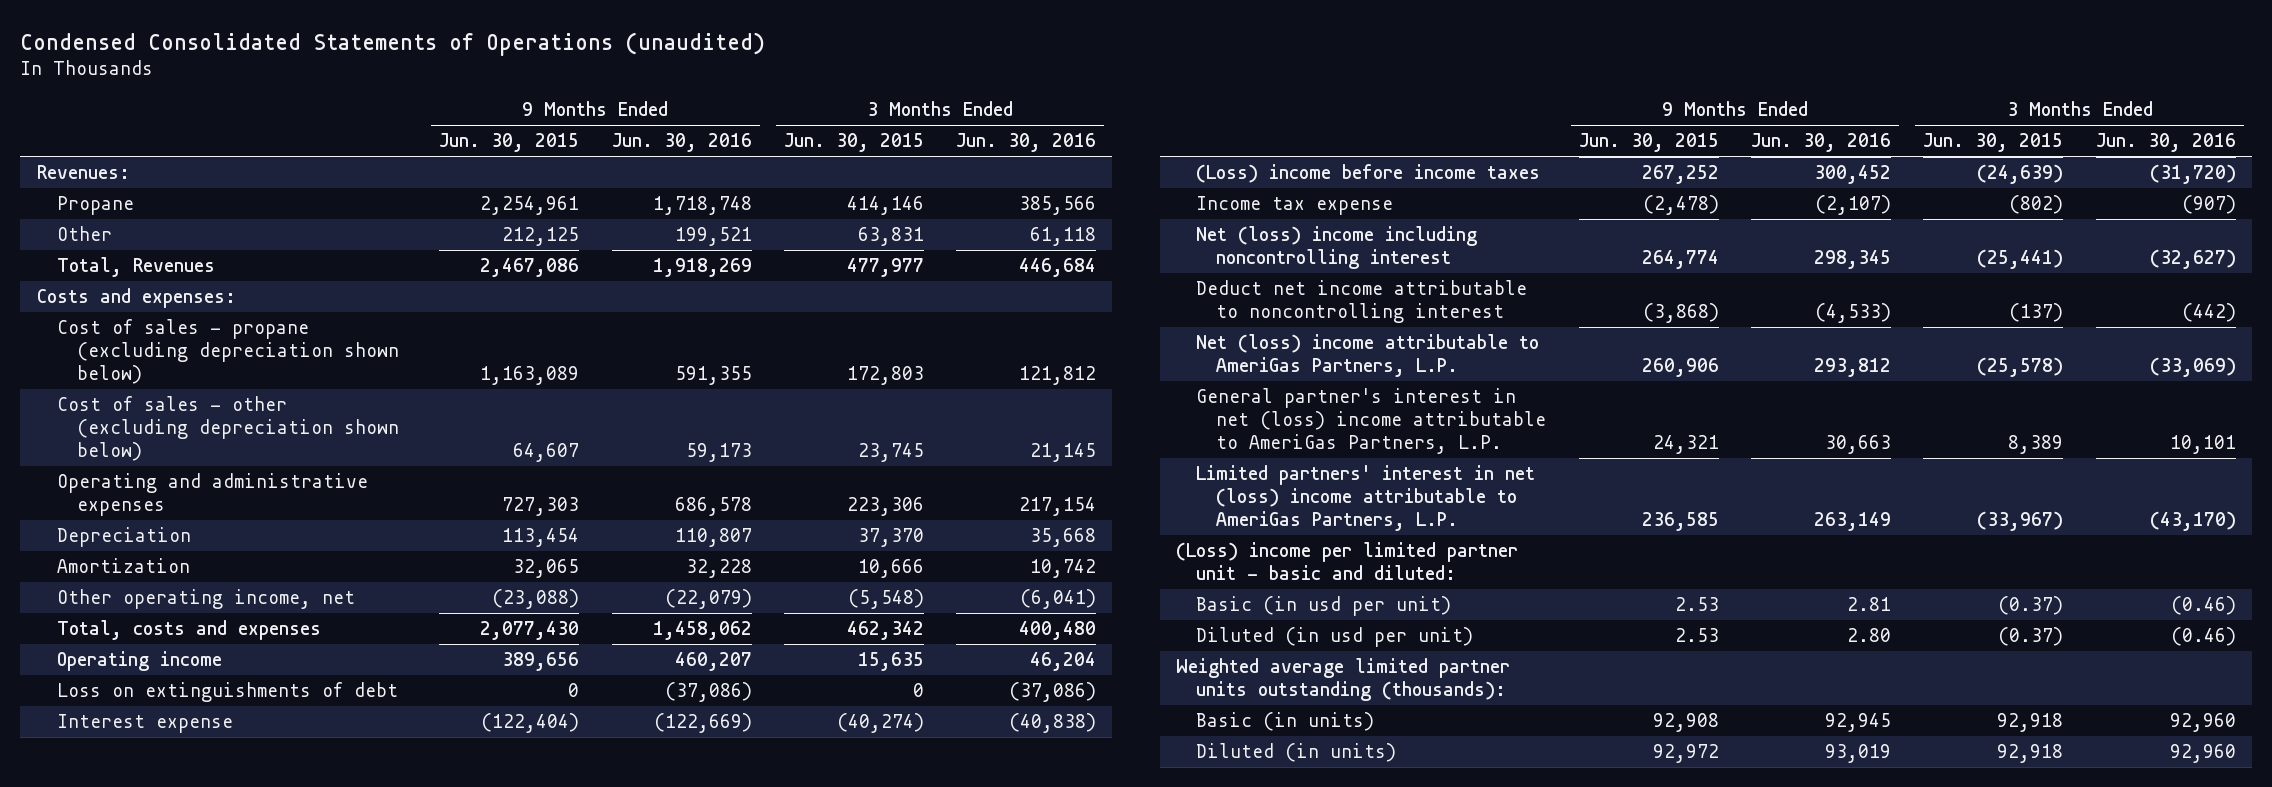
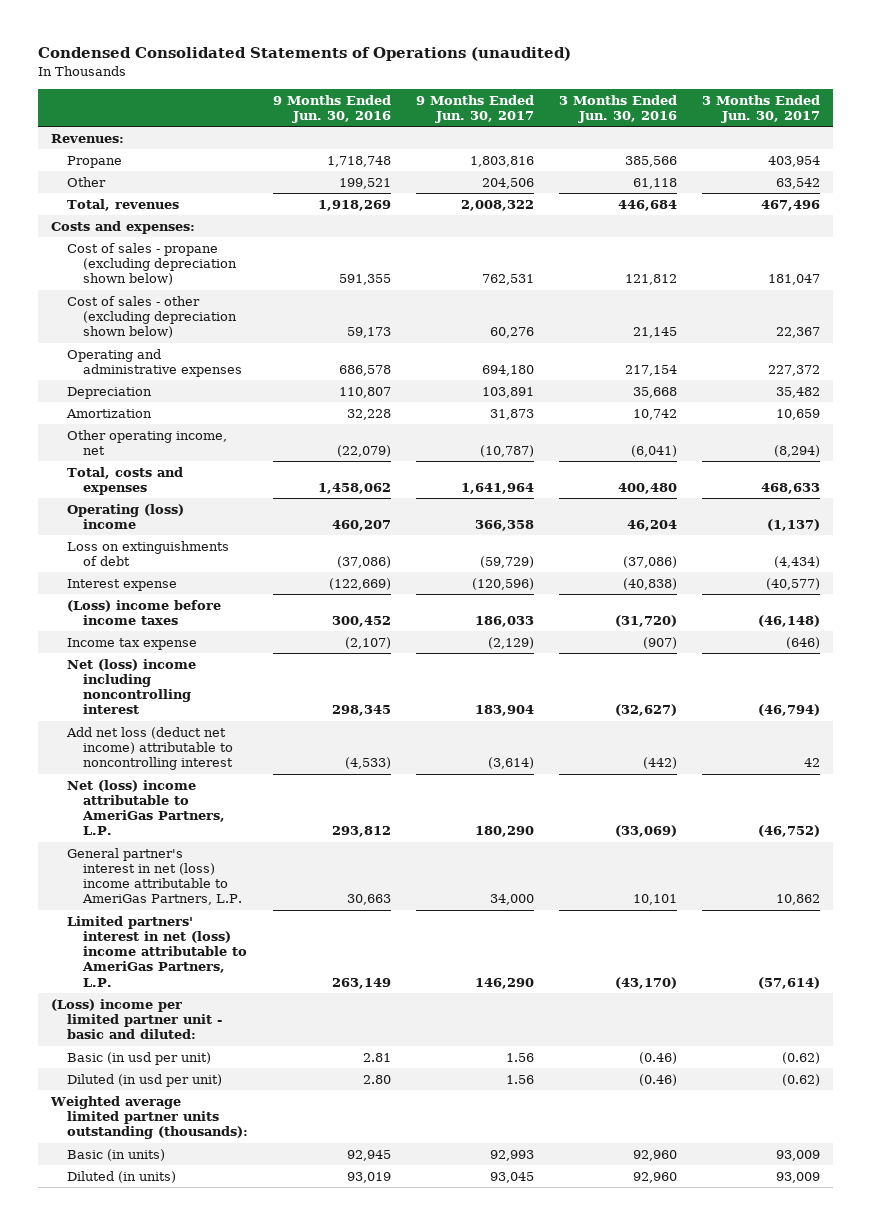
[439,133,580,153] Jun. 30, 2015 -> none
[783,133,924,153] Jun. 30, 2015 -> none
none -> [416,94,535,123] 9 Months Ended Jun. 30, 2017
none -> [702,94,821,123] 3 Months Ended Jun. 30, 2017
[56,257,215,278] Total, Revenues -> [67,198,180,211] Total, revenues
[56,651,222,672] Operating income -> [67,503,185,530] Operating (loss) income
[1196,280,1528,323] Deduct net income attributable to noncontrolling interest -> [66,726,234,771] Add net loss (deduct net income) attributable to noncontrolling interest

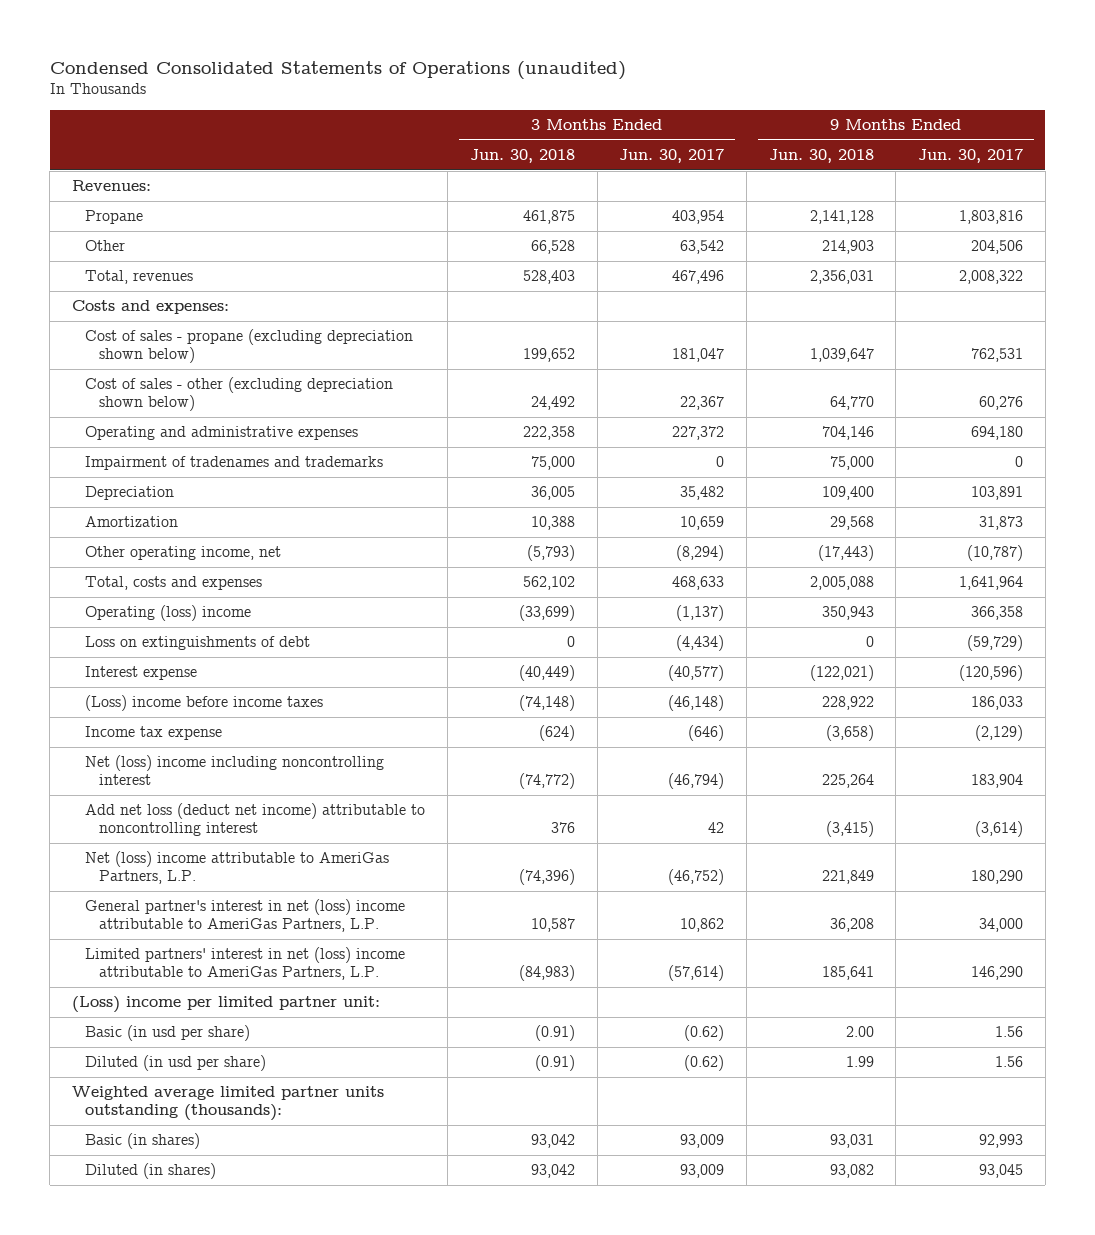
[273,94,392,123] 9 Months Ended Jun. 30, 2016 -> none
[559,94,678,123] 3 Months Ended Jun. 30, 2016 -> none
none -> [469,148,575,163] Jun. 30, 2018
none -> [768,148,874,163] Jun. 30, 2018
none -> [85,456,384,471] Impairment of tradenames and trademarks
[50,998,223,1040] (Loss) income per limited partner unit - basic and diluted: -> [71,996,380,1014] (Loss) income per limited partner unit:
[67,1051,212,1065] Basic (in usd per unit) -> [85,1025,251,1042] Basic (in usd per share)
[67,1073,223,1087] Diluted (in usd per unit) -> [85,1055,267,1072] Diluted (in usd per share)
[67,1148,166,1161] Basic (in units) -> [85,1133,201,1150] Basic (in shares)
[67,1170,177,1183] Diluted (in units) -> [85,1163,217,1180] Diluted (in shares)

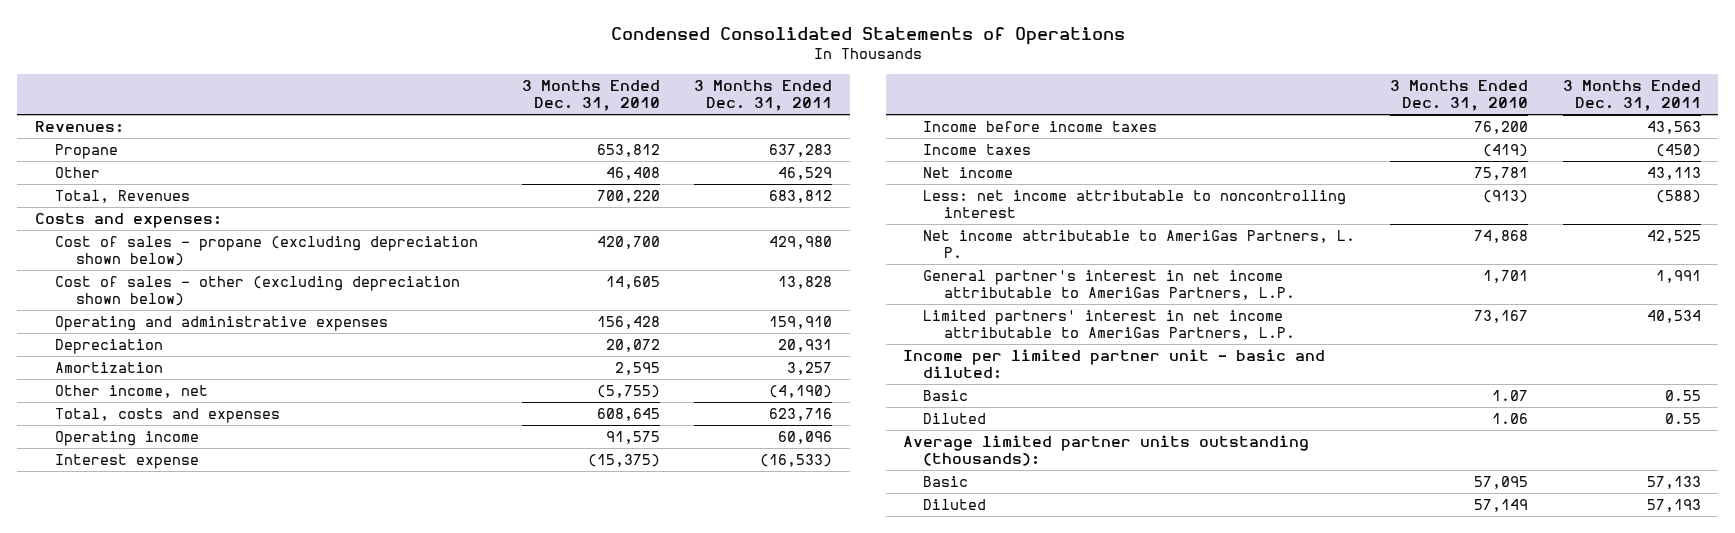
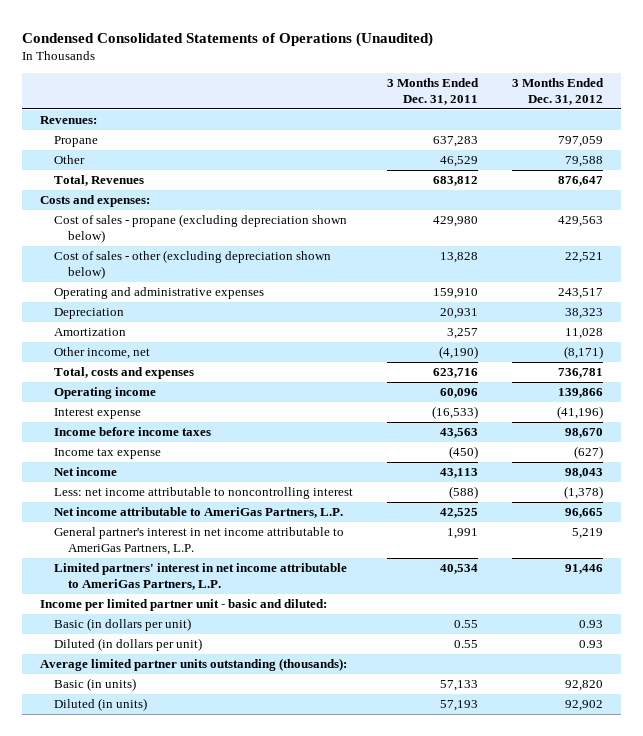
[610,26,1125,45] Condensed Consolidated Statements of Operations -> [22,31,434,47] Condensed Consolidated Statements of Operations (Unaudited)
[521,79,660,111] 3 Months Ended Dec. 31, 2010 -> none
none -> [512,78,605,106] 3 Months Ended Dec. 31, 2012
[923,144,1032,156] Income taxes -> [53,448,161,460] Income tax expense
[923,230,1356,259] Net income attributable to AmeriGas Partners, L. P. -> [53,507,343,519] Net income attributable to AmeriGas Partners, L.P.
[923,390,969,402] Basic -> [53,618,191,632] Basic (in dollars per unit)
[923,413,987,425] Diluted -> [53,638,202,652] Diluted (in dollars per unit)
[923,476,969,488] Basic -> [53,678,136,692] Basic (in units)
[923,499,987,511] Diluted -> [53,698,147,712] Diluted (in units)

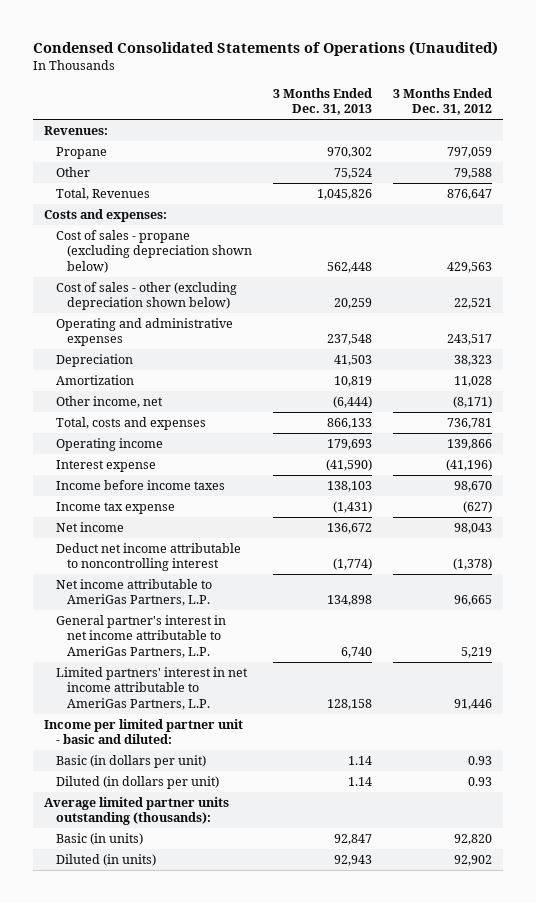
[387,78,480,106] 3 Months Ended Dec. 31, 2011 -> none
none -> [273,87,373,116] 3 Months Ended Dec. 31, 2013
[53,487,353,500] Less: net income attributable to noncontrolling interest -> [55,543,241,572] Deduct net income attributable to noncontrolling interest

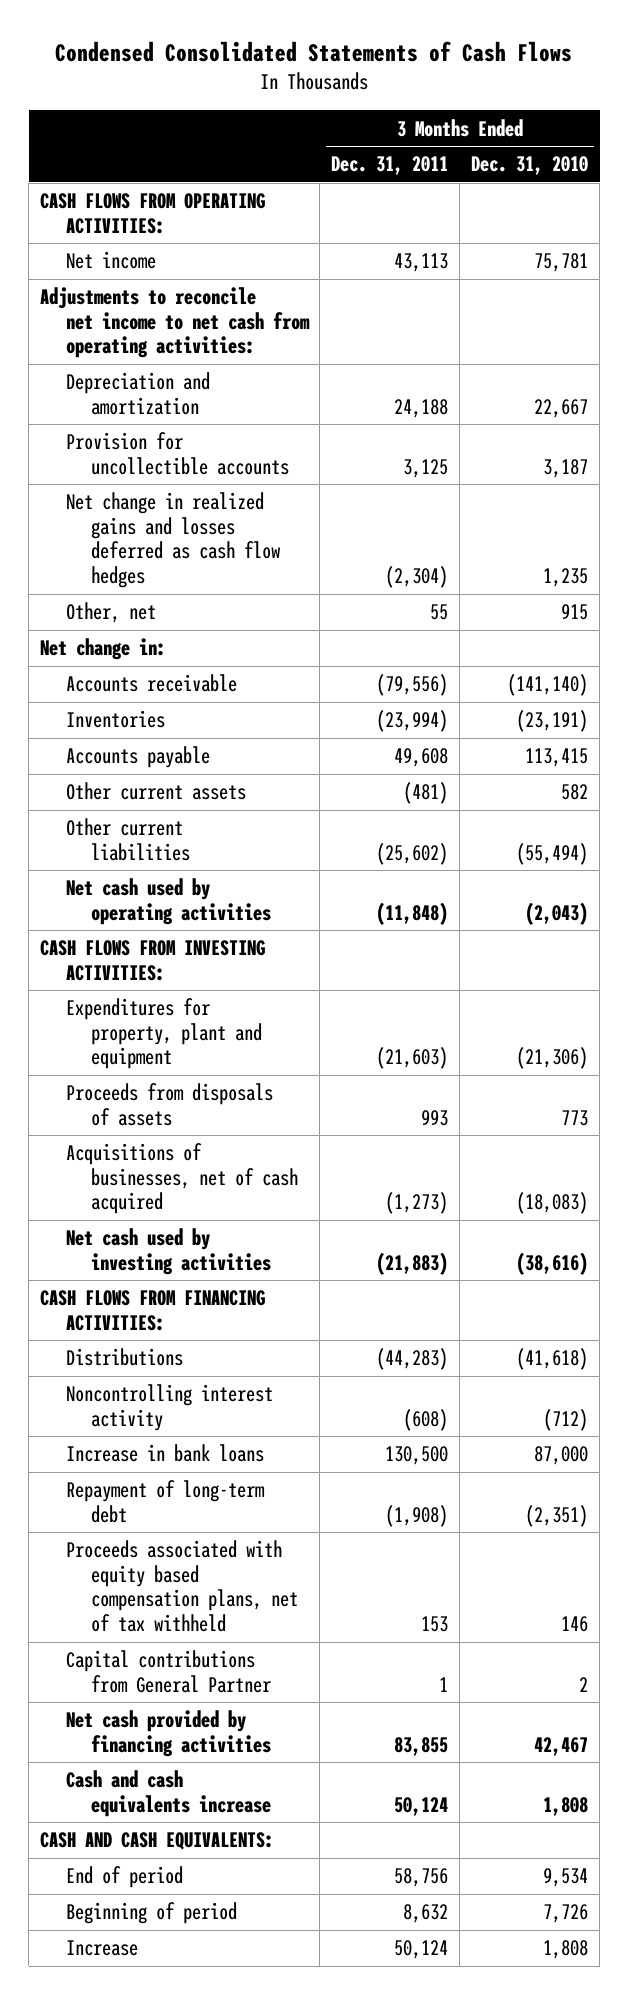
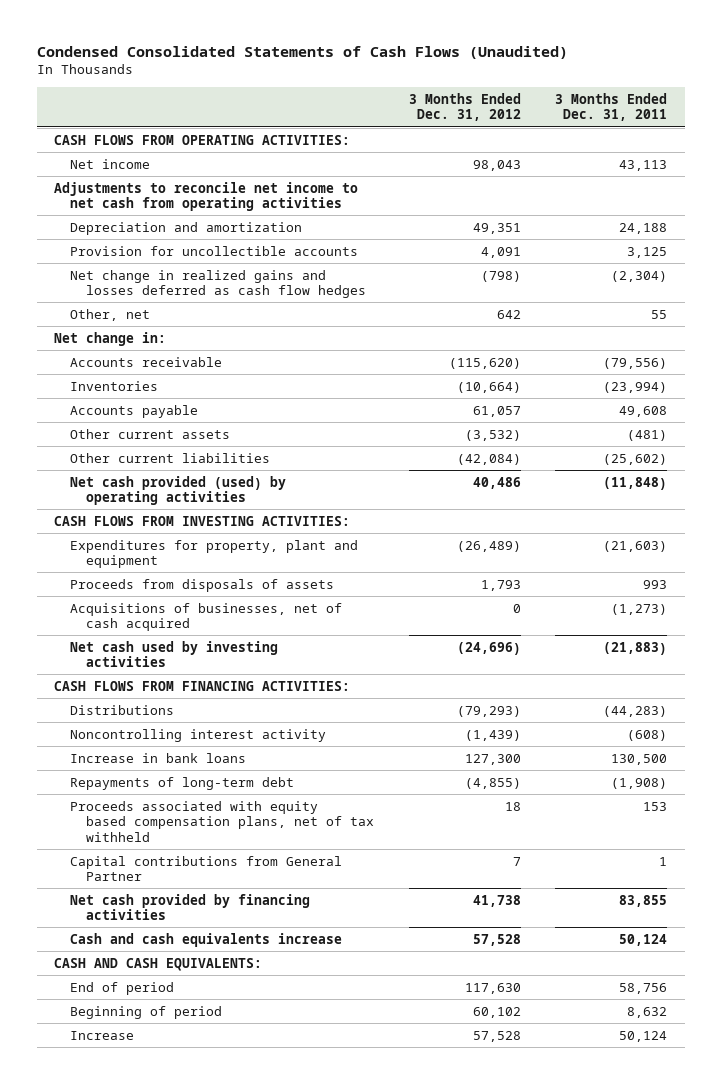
[55,41,573,63] Condensed Consolidated Statements of Cash Flows -> [36,45,568,59] Condensed Consolidated Statements of Cash Flows (Unaudited)
[471,156,589,176] Dec. 31, 2010 -> none
none -> [408,92,521,122] 3 Months Ended Dec. 31, 2012
[40,287,310,359] Adjustments to reconcile net income to net cash from operating activities: -> [53,181,358,212] Adjustments to reconcile net income to net cash from operating activities
[65,878,272,925] Net cash used by operating activities -> [69,475,286,506] Net cash provided (used) by operating activities
[65,1480,265,1523] Repayment of long-term debt -> [69,776,294,790] Repayments of long-term debt

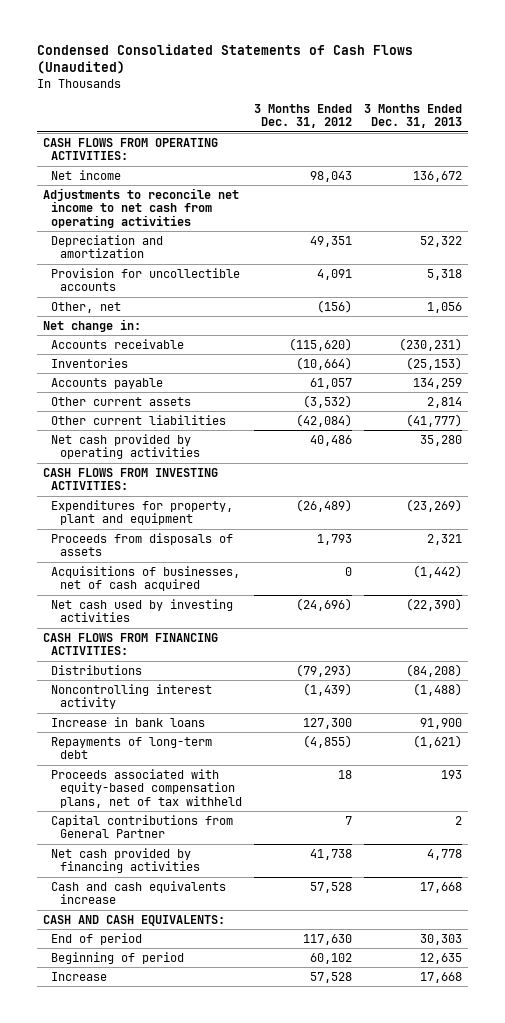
[555,92,668,122] 3 Months Ended Dec. 31, 2011 -> none
none -> [363,103,462,129] 3 Months Ended Dec. 31, 2013
[69,269,367,299] Net change in realized gains and losses deferred as cash flow hedges -> none
[496,309,521,319] 642 -> [316,299,352,313] (156)
[69,475,286,506] Net cash provided (used) by operating activities -> [51,433,201,460] Net cash provided by operating activities
[69,800,375,842] Proceeds associated with equity based compensation plans, net of tax withheld -> [51,768,243,808] Proceeds associated with equity-based compensation plans, net of tax withheld

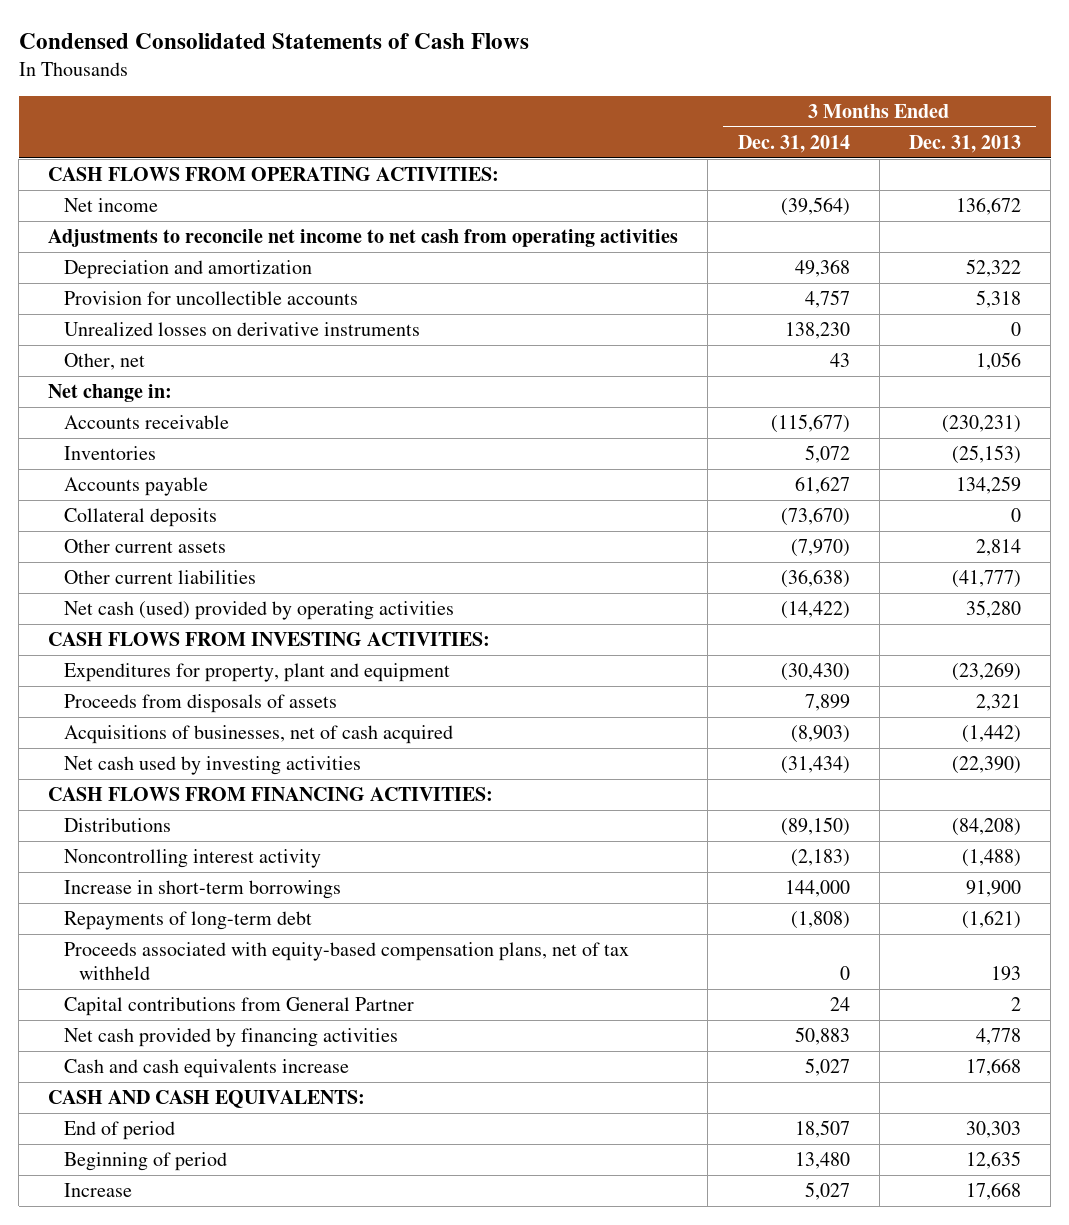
[36,43,413,75] Condensed Consolidated Statements of Cash Flows (Unaudited) -> [18,33,529,50] Condensed Consolidated Statements of Cash Flows
[253,103,352,129] 3 Months Ended Dec. 31, 2012 -> none
none -> [737,134,850,153] Dec. 31, 2014
none -> [63,322,420,337] Unrealized losses on derivative instruments
none -> [63,508,217,528] Collateral deposits
[51,433,201,460] Net cash provided by operating activities -> [63,601,454,621] Net cash (used) provided by operating activities
[51,716,206,727] Increase in bank loans -> [63,880,341,900] Increase in short-term borrowings

